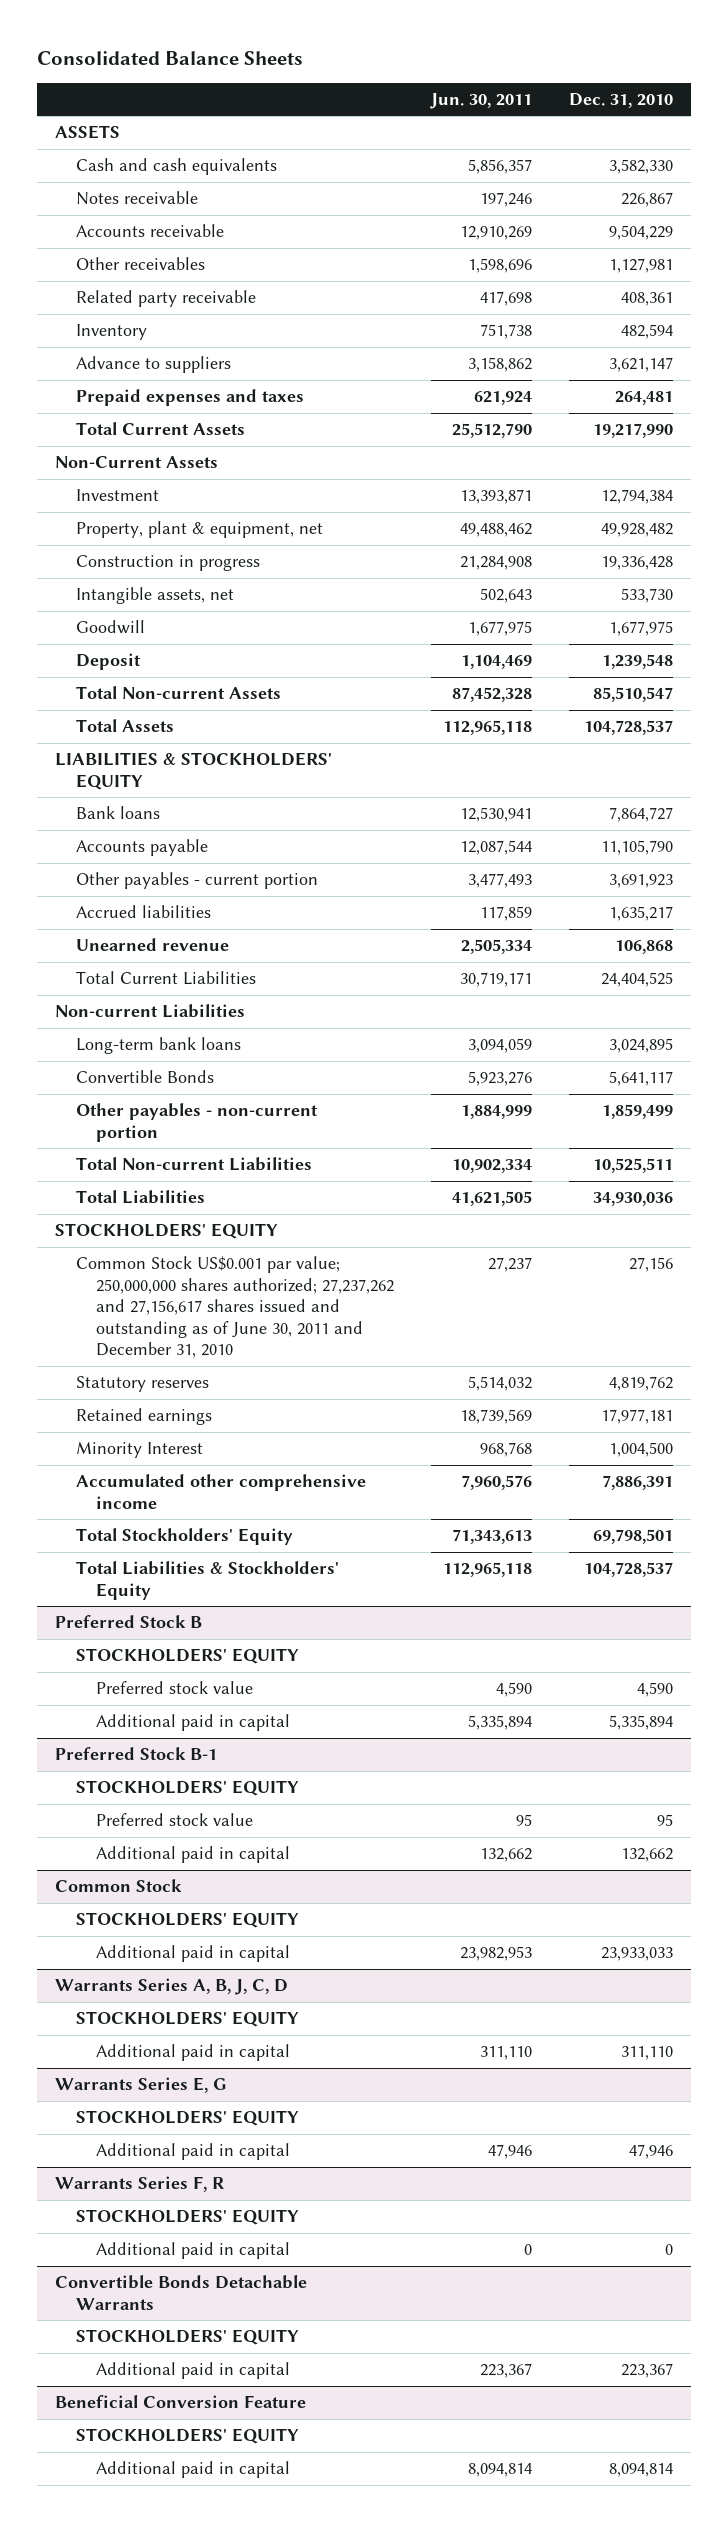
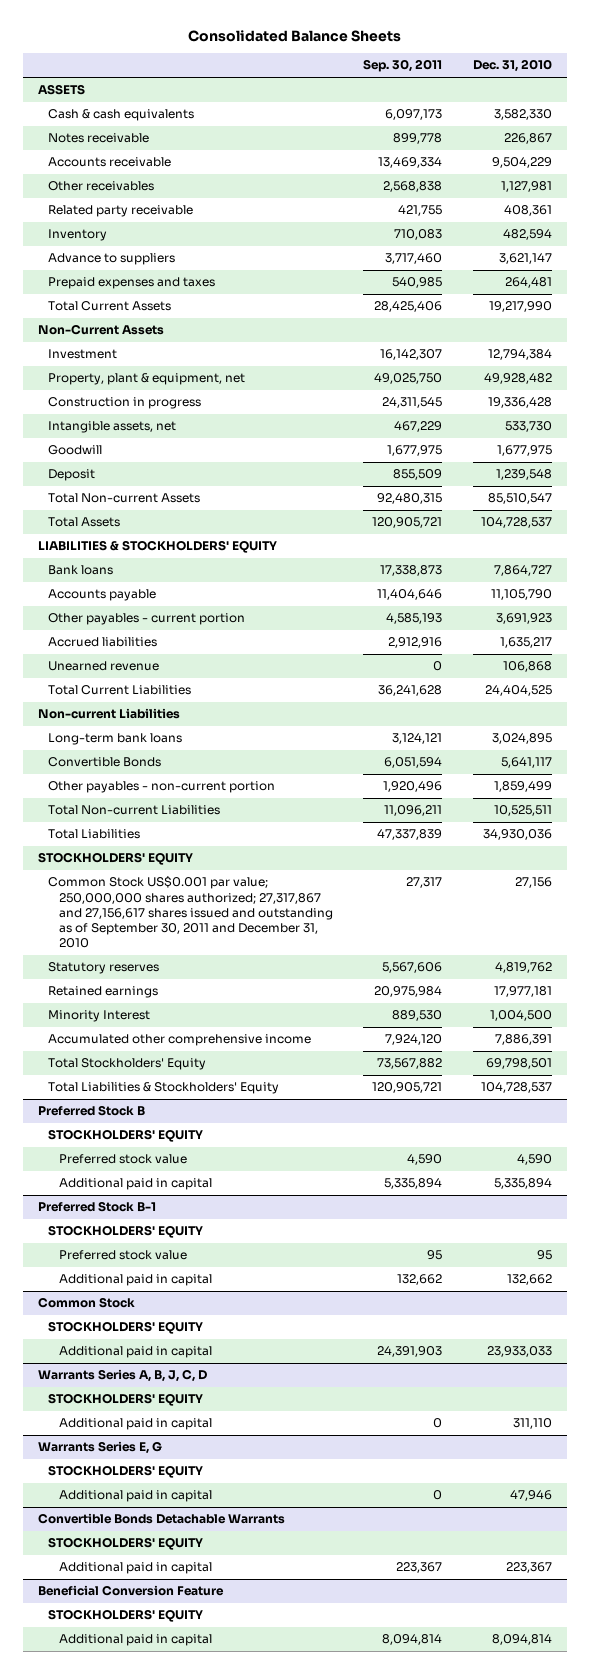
[429,92,532,109] Jun. 30, 2011 -> none
none -> [363,59,443,73] Sep. 30, 2011
[75,158,277,176] Cash and cash equivalents -> [48,109,195,122] Cash & cash equivalents
[75,1256,394,1359] Common Stock US$0.001 par value; 250,000,000 shares authorized; 27,237,262 and 27,156,617 shares issued and outstanding as of June 30, 2011 and December 31, 2010 -> [48,876,333,949] Common Stock US$0.001 par value; 250,000,000 shares authorized; 27,317,867 and 27,156,617 shares issued and outstanding as of September 30, 2011 and December 31, 2010
[55,2176,225,2193] Warrants Series F, R -> none
[75,2209,299,2226] STOCKHOLDERS' EQUITY -> none
[95,2242,290,2260] Additional paid in capital -> none

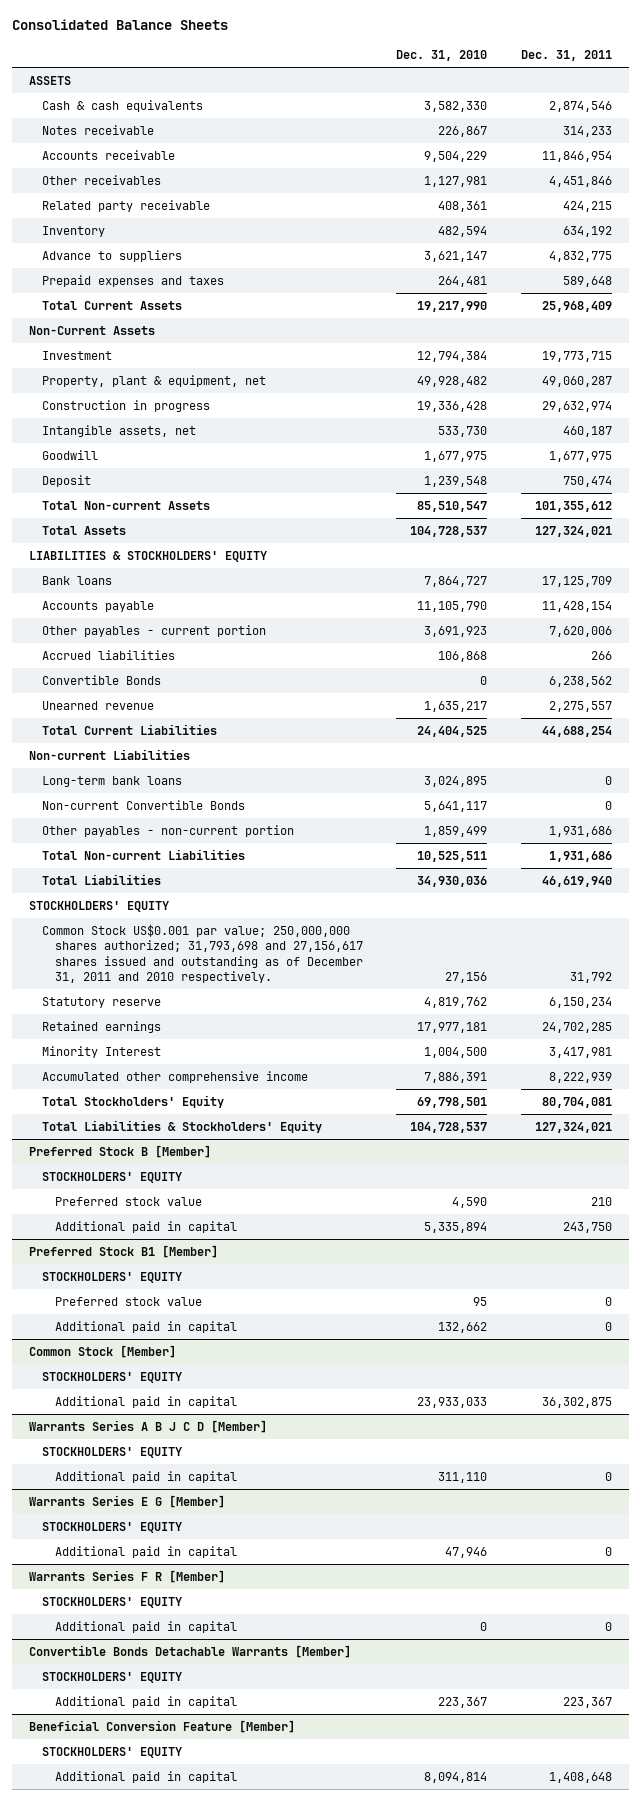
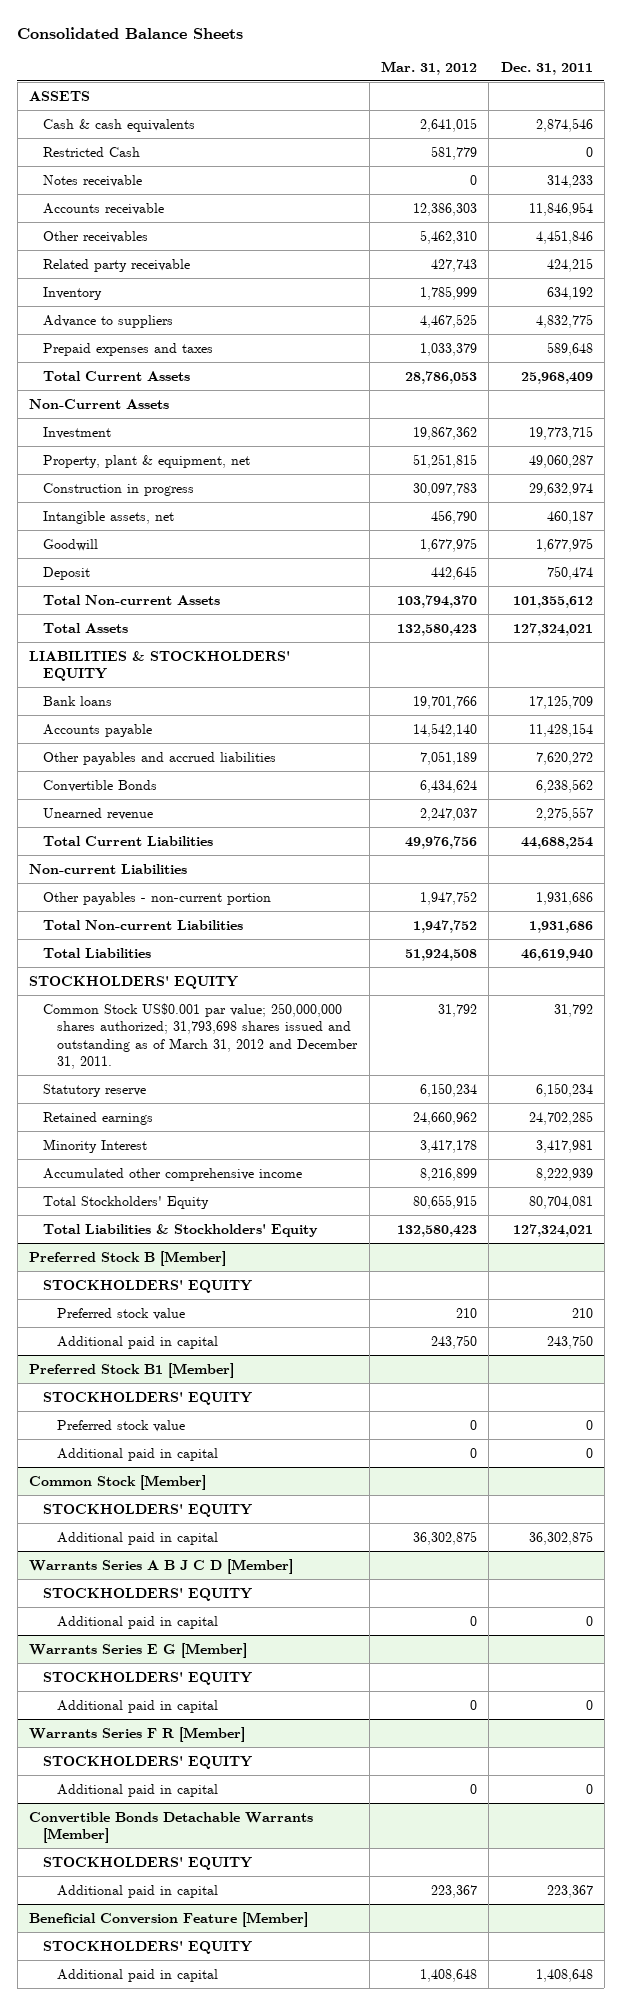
[396,50,488,62] Dec. 31, 2010 -> none
none -> [381,60,478,75] Mar. 31, 2012
none -> [43,146,141,157] Restricted Cash
[41,624,266,637] Other payables - current portion -> none
[41,649,175,660] Accrued liabilities -> none
none -> [43,751,277,765] Other payables and accrued liabilities
[41,775,182,787] Long-term bank loans -> none
[41,799,245,810] Non-current Convertible Bonds -> none
[41,923,363,984] Common Stock US$0.001 par value; 250,000,000 shares authorized; 31,793,698 and 27,156,617 shares issued and outstanding as of December 31, 2011 and 2010 respectively. -> [43,1002,359,1070] Common Stock US$0.001 par value; 250,000,000 shares authorized; 31,793,698 shares issued and outstanding as of March 31, 2012 and December 31, 2011.

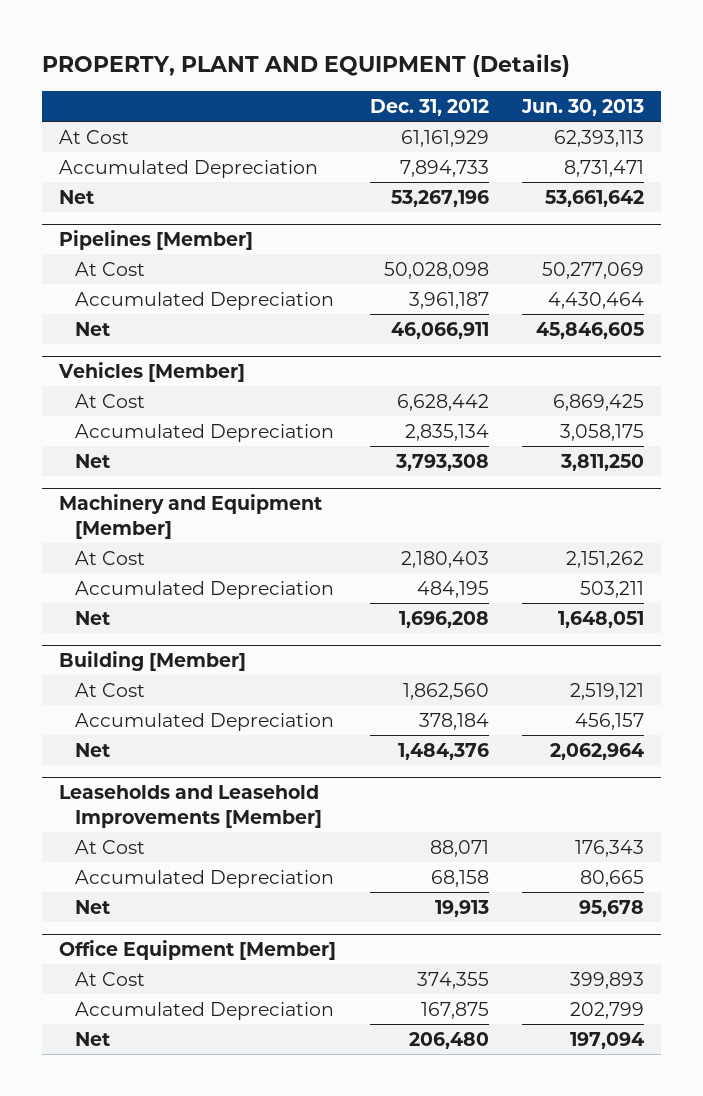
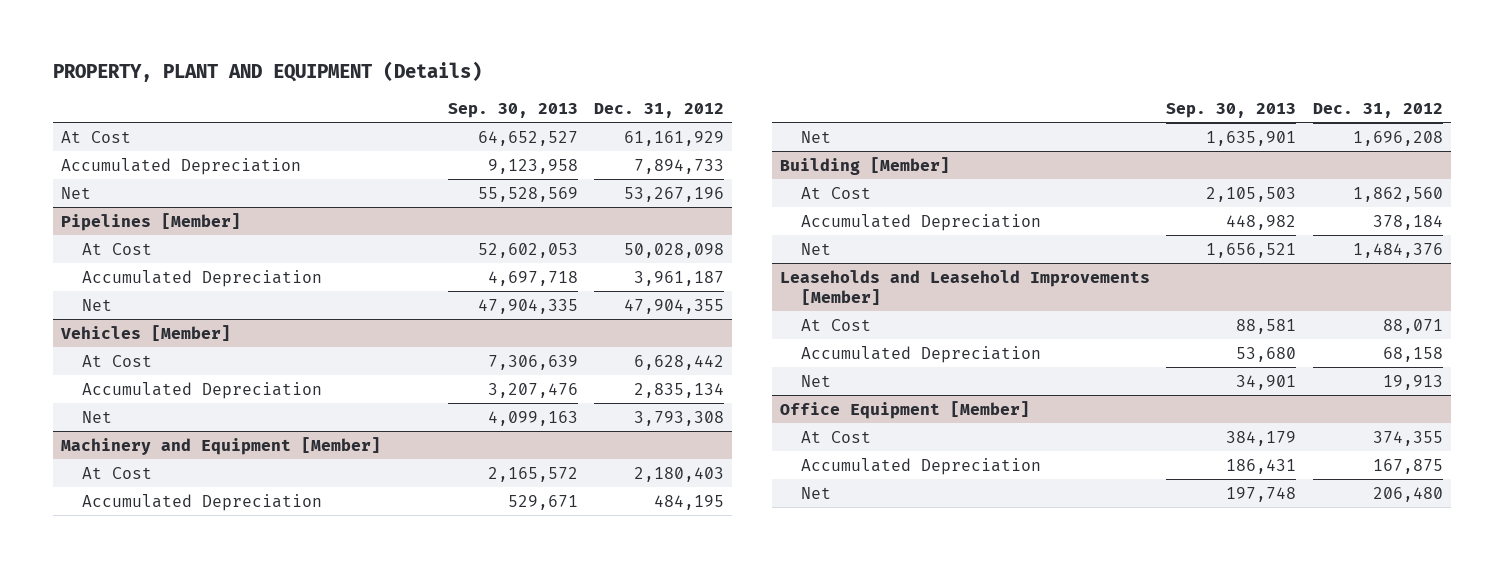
[521,98,645,116] Jun. 30, 2013 -> none
none -> [447,102,578,118] Sep. 30, 2013
[390,321,489,339] 46,066,911 -> [624,298,725,314] 47,904,355

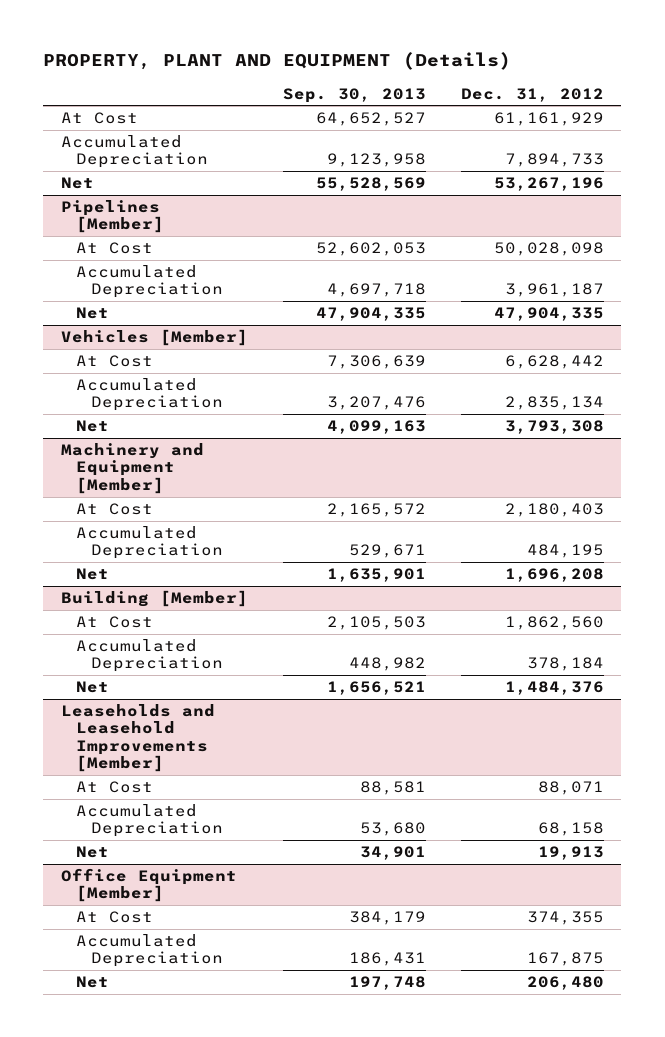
[624,298,725,314] 47,904,355 -> [493,307,604,322] 47,904,335

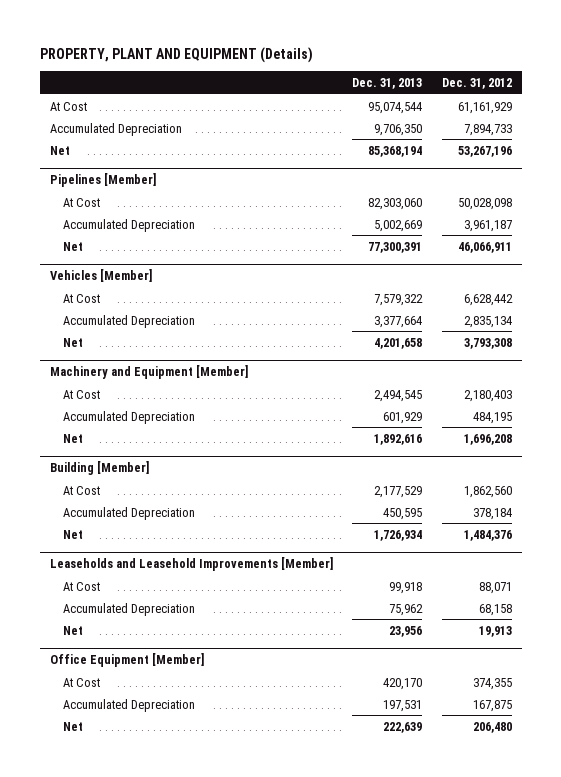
[282,87,426,103] Sep. 30, 2013 -> none
none -> [352,78,423,90] Dec. 31, 2013
[493,307,604,322] 47,904,335 -> [457,241,512,253] 46,066,911

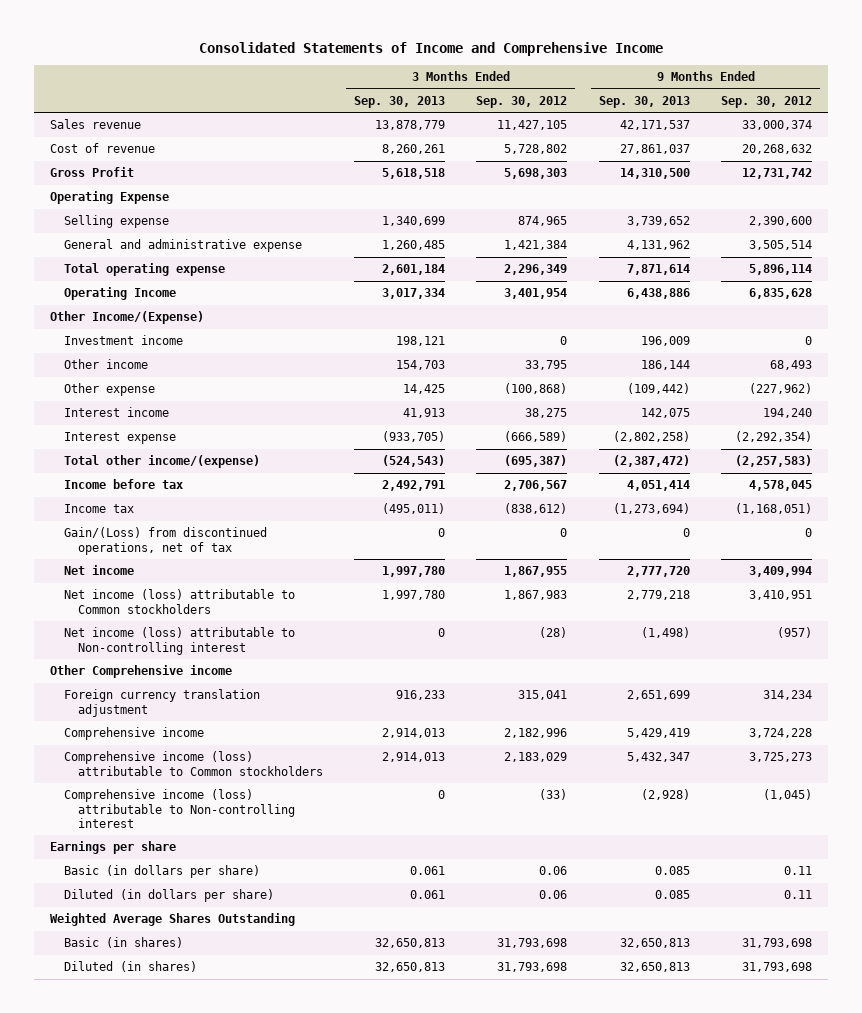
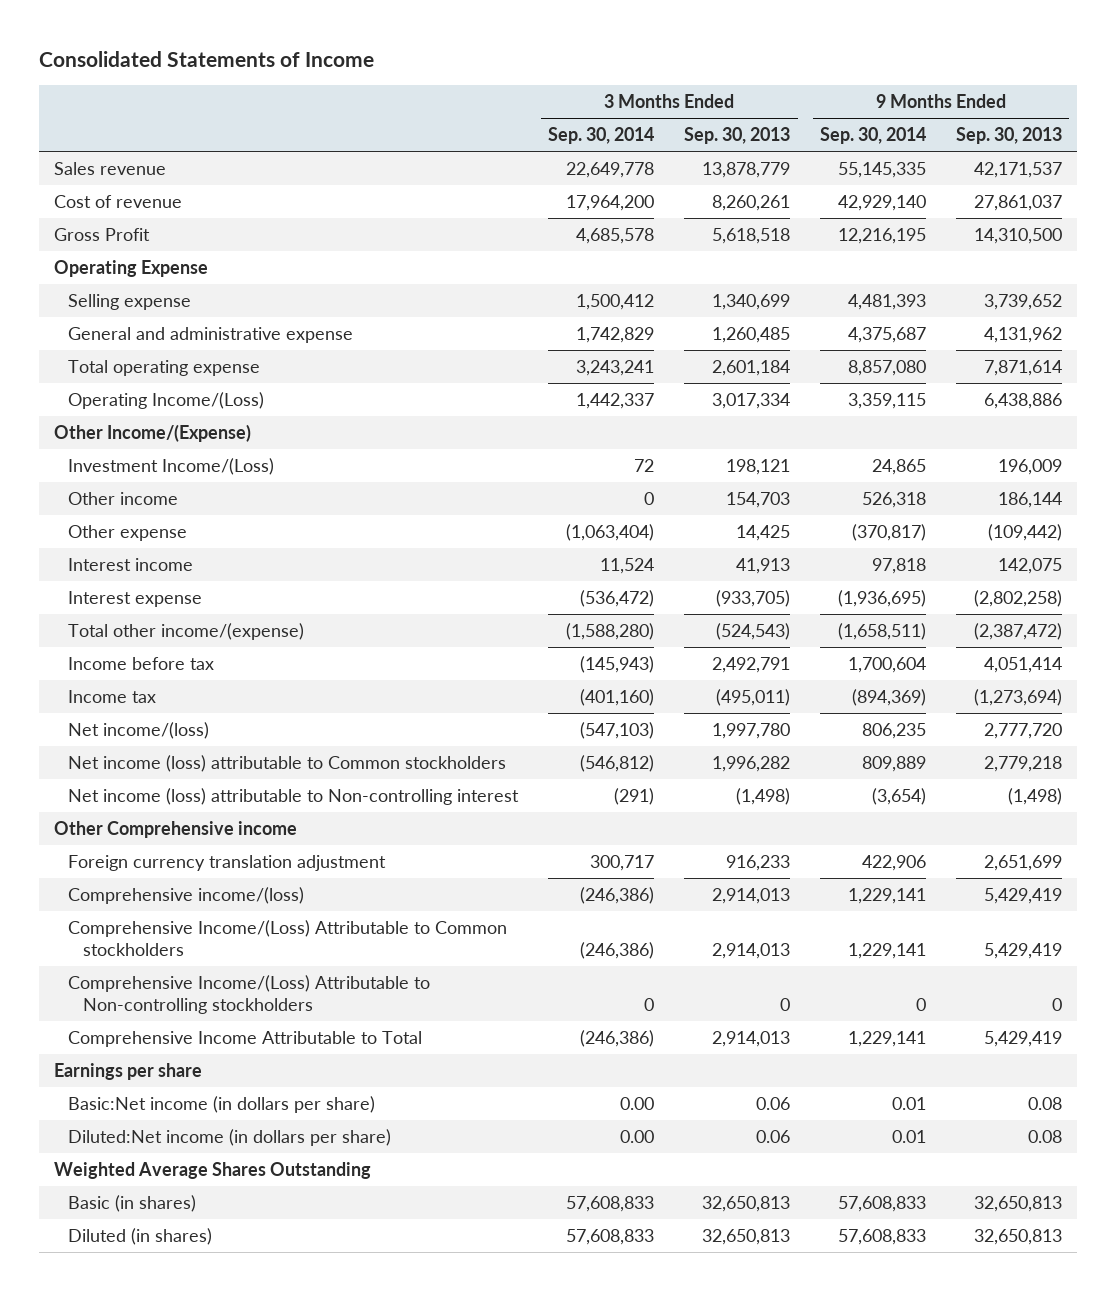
[198,41,663,56] Consolidated Statements of Income and Comprehensive Income -> [38,50,374,67] Consolidated Statements of Income
[476,95,568,108] Sep. 30, 2012 -> none
[721,95,813,108] Sep. 30, 2012 -> none
none -> [548,127,655,145] Sep. 30, 2014
none -> [820,127,927,145] Sep. 30, 2014
[63,287,176,301] Operating Income -> [68,392,265,410] Operating Income/(Loss)
[63,335,183,346] Investment income -> [68,458,275,476] Investment Income/(Loss)
[63,527,267,555] Gain/(Loss) from discontinued operations, net of tax -> none
[63,565,134,576] Net income -> [68,722,210,740] Net income/(loss)
[382,590,446,601] 1,997,780 -> [712,756,791,773] 1,996,282
[438,628,446,638] 0 -> [736,788,791,806] (1,498)
[63,727,204,741] Comprehensive income -> [68,887,305,905] Comprehensive income/(loss)
[63,751,323,776] Comprehensive income (loss) attributable to Common stockholders -> [68,920,508,956] Comprehensive Income/(Loss) Attributable to Common stockholders
[626,752,690,763] 5,432,347 -> [983,942,1062,959] 5,429,419
[63,789,295,828] Comprehensive income (loss) attributable to Non-controlling interest -> [68,975,431,1014] Comprehensive Income/(Loss) Attributable to Non-controlling stockholders
[640,789,690,801] (2,928) -> [1051,997,1062,1011] 0
none -> [68,1031,423,1048] Comprehensive Income Attributable to Total
[63,865,260,879] Basic (in dollars per share) -> [68,1096,376,1114] Basic:Net income (in dollars per share)
[410,866,446,876] 0.061 -> [756,1097,791,1111] 0.06
[654,866,690,876] 0.085 -> [1027,1097,1062,1111] 0.08
[63,889,274,903] Diluted (in dollars per share) -> [68,1129,392,1147] Diluted:Net income (in dollars per share)
[410,890,446,900] 0.061 -> [756,1130,791,1144] 0.06
[654,890,690,900] 0.085 -> [1027,1130,1062,1144] 0.08

